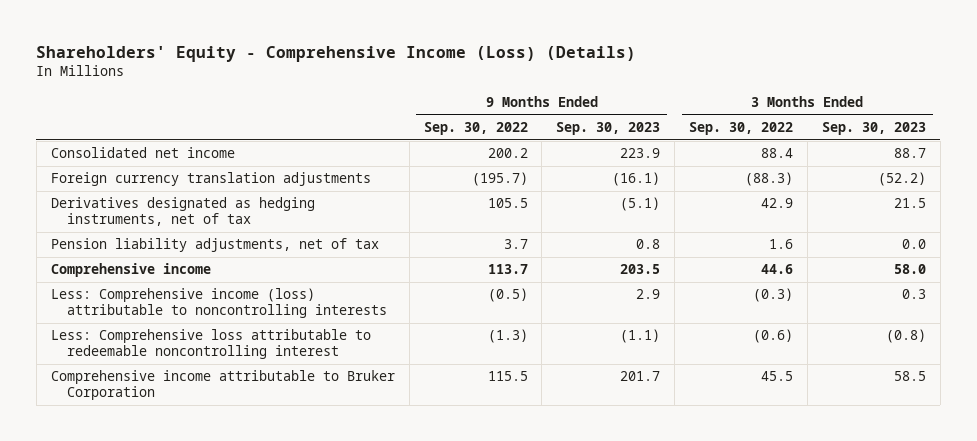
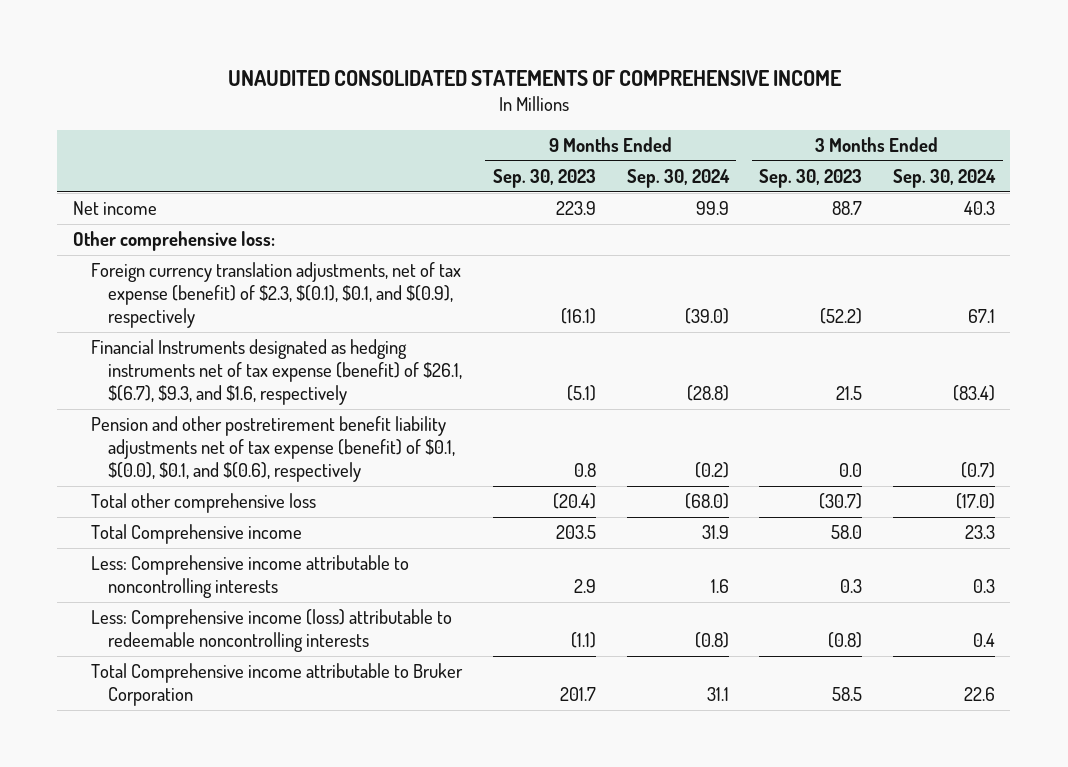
[36,45,637,62] Shareholders' Equity - Comprehensive Income (Loss) (Details) -> [227,70,842,87] UNAUDITED CONSOLIDATED STATEMENTS OF COMPREHENSIVE INCOME
[423,122,528,136] Sep. 30, 2022 -> none
[689,122,794,136] Sep. 30, 2022 -> none
none -> [626,169,730,189] Sep. 30, 2024
none -> [893,169,997,189] Sep. 30, 2024
[50,147,235,159] Consolidated net income -> [72,201,157,216] Net income
none -> [72,231,275,252] Other comprehensive loss:
[50,172,371,187] Foreign currency translation adjustments -> [90,262,461,329] Foreign currency translation adjustments, net of tax expense (benefit) of $2.3, $(0.1), $0.1, and $(0.9), respectively
[50,197,315,227] Derivatives designated as hedging instruments, net of tax -> [90,339,463,406] Financial Instruments designated as hedging instruments net of tax expense (benefit) of $26.1, $(6.7), $9.3, and $1.6, respectively
[50,238,379,253] Pension liability adjustments, net of tax -> [90,416,456,483] Pension and other postretirement benefit liability adjustments net of tax expense (benefit) of $0.1, $(0.0), $0.1, and $(0.6), respectively
none -> [90,493,316,514] Total other comprehensive loss
[50,263,211,278] Comprehensive income -> [90,524,302,545] Total Comprehensive income
[50,288,387,319] Less: Comprehensive income (loss) attributable to noncontrolling interests -> [90,555,409,599] Less: Comprehensive income attributable to noncontrolling interests
[50,329,371,360] Less: Comprehensive loss attributable to redeemable noncontrolling interest -> [90,609,452,653] Less: Comprehensive income (loss) attributable to redeemable noncontrolling interests
[50,370,395,401] Comprehensive income attributable to Bruker Corporation -> [90,663,463,707] Total Comprehensive income attributable to Bruker Corporation

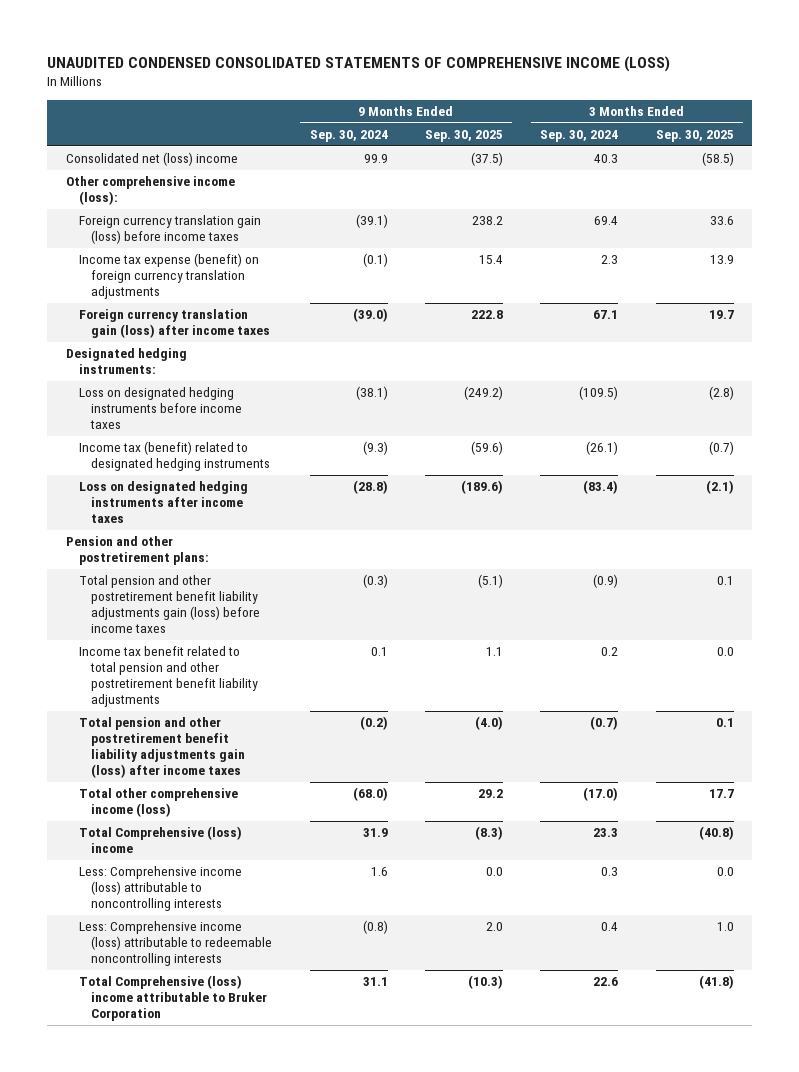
[227,70,842,87] UNAUDITED CONSOLIDATED STATEMENTS OF COMPREHENSIVE INCOME -> [47,56,671,73] UNAUDITED CONDENSED CONSOLIDATED STATEMENTS OF COMPREHENSIVE INCOME (LOSS)
[493,169,597,189] Sep. 30, 2023 -> none
[759,169,863,189] Sep. 30, 2023 -> none
none -> [425,129,504,142] Sep. 30, 2025
none -> [655,129,734,142] Sep. 30, 2025
[72,201,157,216] Net income -> [65,152,238,167] Consolidated net (loss) income
[72,231,275,252] Other comprehensive loss: -> [65,176,235,206] Other comprehensive income (loss):
none -> [78,215,261,245] Foreign currency translation gain (loss) before income taxes
none -> [78,253,259,300] Income tax expense (benefit) on foreign currency translation adjustments
[90,262,461,329] Foreign currency translation adjustments, net of tax expense (benefit) of $2.3, $(0.1), $0.1, and $(0.9), respectively -> [78,309,271,339] Foreign currency translation gain (loss) after income taxes
none -> [65,348,187,375] Designated hedging instruments:
none -> [78,387,243,430] Loss on designated hedging instruments before income taxes
none -> [78,441,271,472] Income tax (benefit) related to designated hedging instruments
[90,339,463,406] Financial Instruments designated as hedging instruments net of tax expense (benefit) of $26.1, $(6.7), $9.3, and $1.6, respectively -> [78,481,248,524] Loss on designated hedging instruments after income taxes
none -> [65,536,209,566] Pension and other postretirement plans:
none -> [78,575,261,634] Total pension and other postretirement benefit liability adjustments gain (loss) before income taxes
none -> [78,646,259,708] Income tax benefit related to total pension and other postretirement benefit liability adjustments
[90,416,456,483] Pension and other postretirement benefit liability adjustments net of tax expense (benefit) of $0.1, $(0.0), $0.1, and $(0.6), respectively -> [78,717,246,779] Total pension and other postretirement benefit liability adjustments gain (loss) after income taxes
[90,493,316,514] Total other comprehensive loss -> [78,788,238,818] Total other comprehensive income (loss)
[90,524,302,545] Total Comprehensive income -> [78,826,242,854] Total Comprehensive (loss) income
[90,555,409,599] Less: Comprehensive income attributable to noncontrolling interests -> [78,866,242,912] Less: Comprehensive income (loss) attributable to noncontrolling interests
[90,663,463,707] Total Comprehensive income attributable to Bruker Corporation -> [78,975,268,1022] Total Comprehensive (loss) income attributable to Bruker Corporation

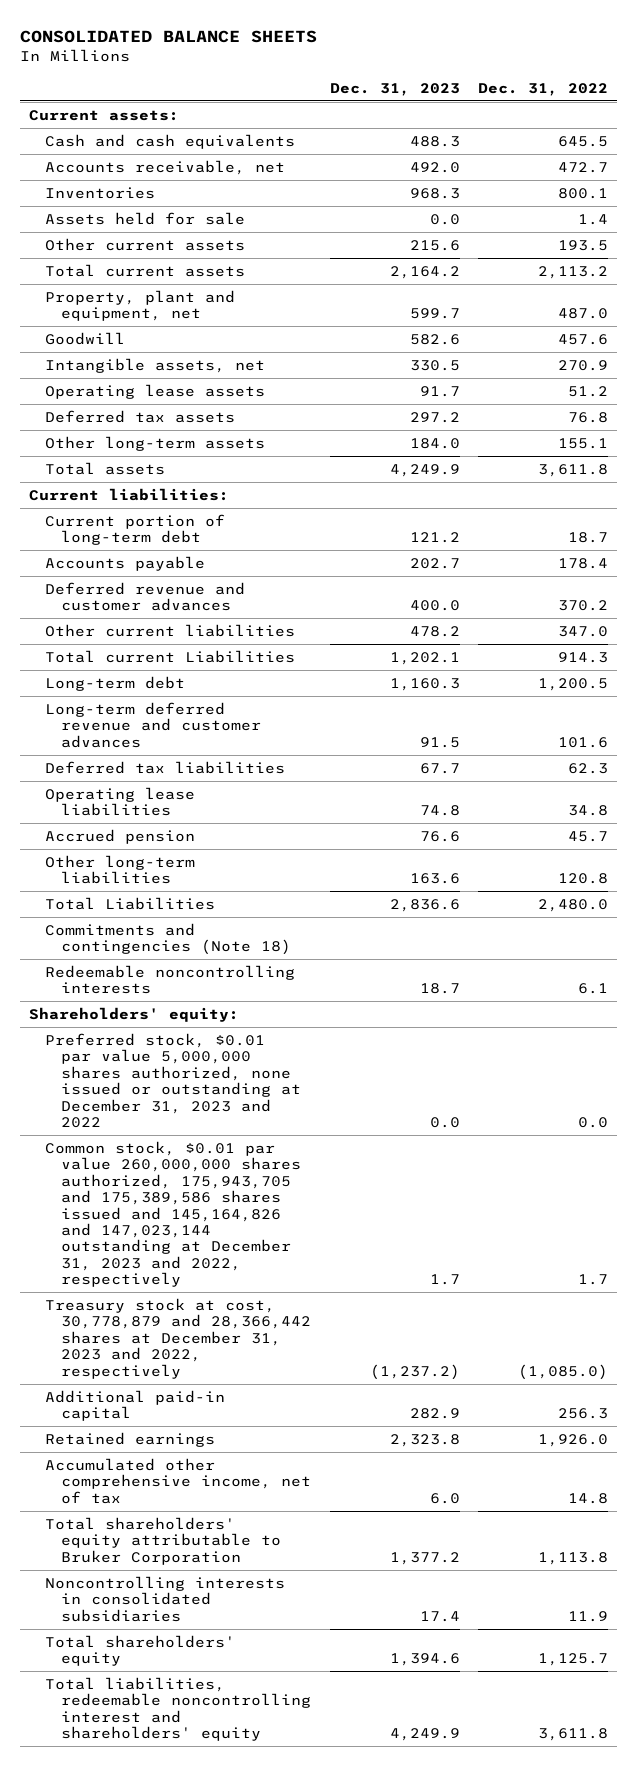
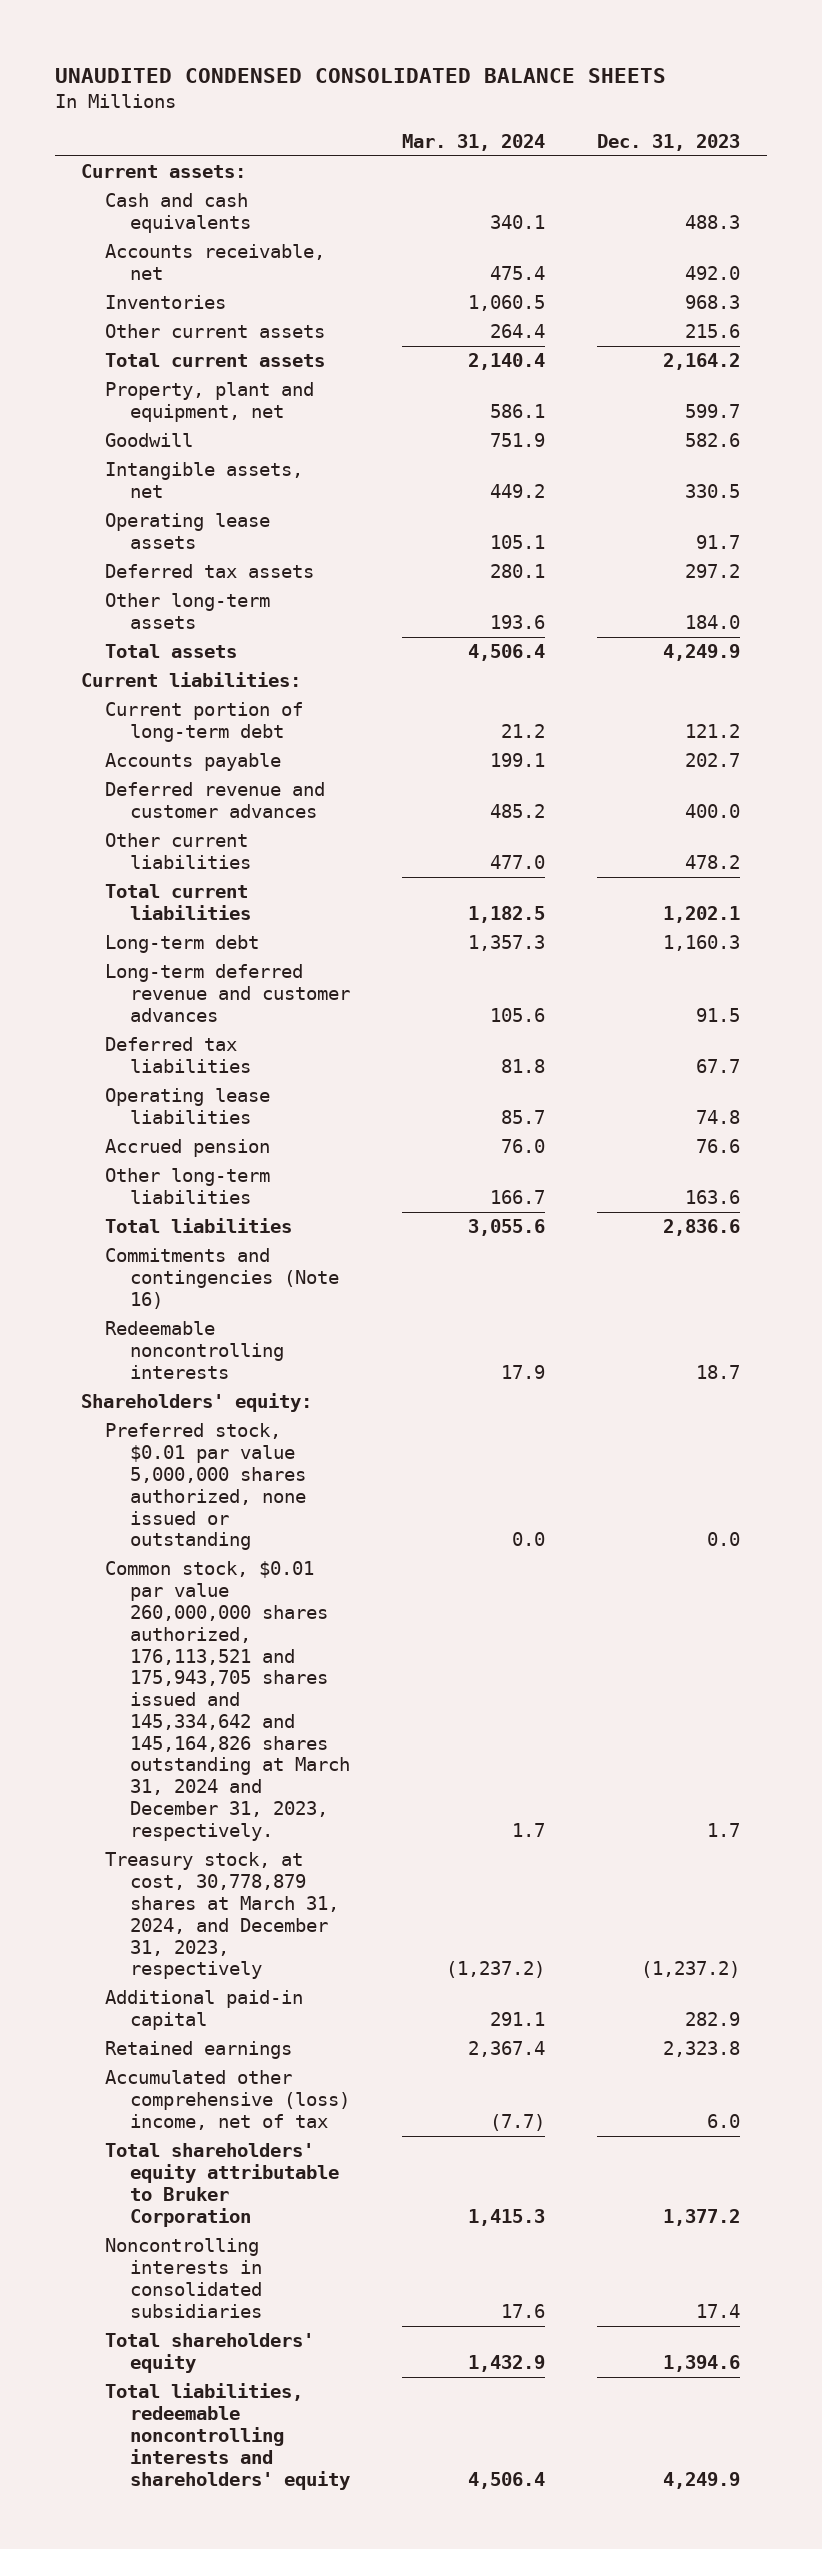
[19,29,317,43] CONSOLIDATED BALANCE SHEETS -> [55,68,667,84] UNAUDITED CONDENSED CONSOLIDATED BALANCE SHEETS
[477,82,608,96] Dec. 31, 2022 -> none
none -> [401,133,545,151] Mar. 31, 2024
[45,211,246,225] Assets held for sale -> none
[45,649,296,663] Total current Liabilities -> [105,884,251,921] Total current liabilities
[45,896,216,910] Total Liabilities -> [105,1218,293,1234] Total liabilities
[45,922,292,956] Commitments and contingencies (Note 18) -> [105,1248,339,1309] Commitments and contingencies (Note 16)
[45,1032,302,1129] Preferred stock, $0.01 par value 5,000,000 shares authorized, none issued or outstanding at December 31, 2023 and 2022 -> [105,1423,306,1551] Preferred stock, $0.01 par value 5,000,000 shares authorized, none issued or outstanding
[45,1140,302,1288] Common stock, $0.01 par value 260,000,000 shares authorized, 175,943,705 and 175,389,586 shares issued and 145,164,826 and 147,023,144 outstanding at December 31, 2023 and 2022, respectively -> [105,1561,350,1841] Common stock, $0.01 par value 260,000,000 shares authorized, 176,113,521 and 175,943,705 shares issued and 145,334,642 and 145,164,826 shares outstanding at March 31, 2024 and December 31, 2023, respectively.
[45,1297,312,1379] Treasury stock at cost, 30,778,879 and 28,366,442 shares at December 31, 2023 and 2022, respectively -> [105,1852,339,1980] Treasury stock, at cost, 30,778,879 shares at March 31, 2024, and December 31, 2023, respectively
[45,1457,312,1504] Accumulated other comprehensive income, net of tax -> [105,2070,350,2130] Accumulated other comprehensive (loss) income, net of tax
[45,1676,312,1742] Total liabilities, redeemable noncontrolling interest and shareholders' equity -> [105,2383,350,2490] Total liabilities, redeemable noncontrolling interests and shareholders' equity

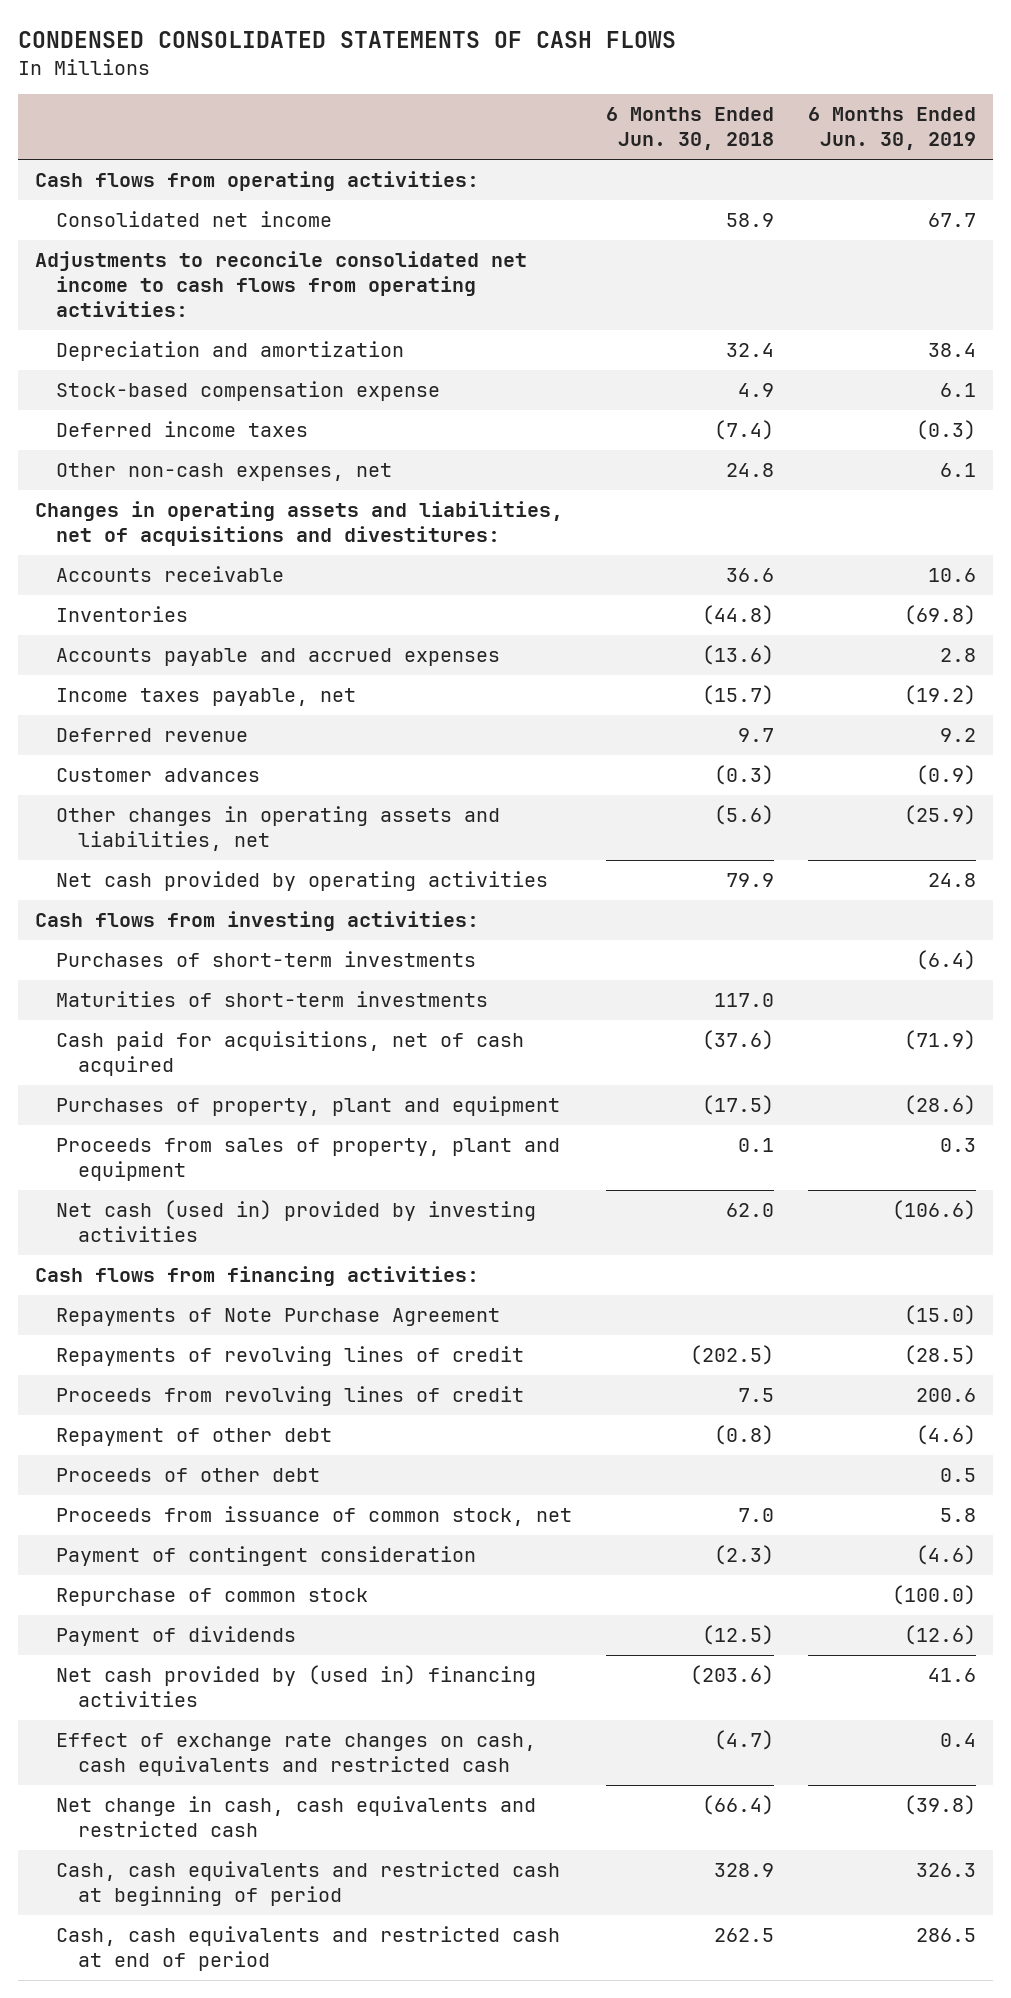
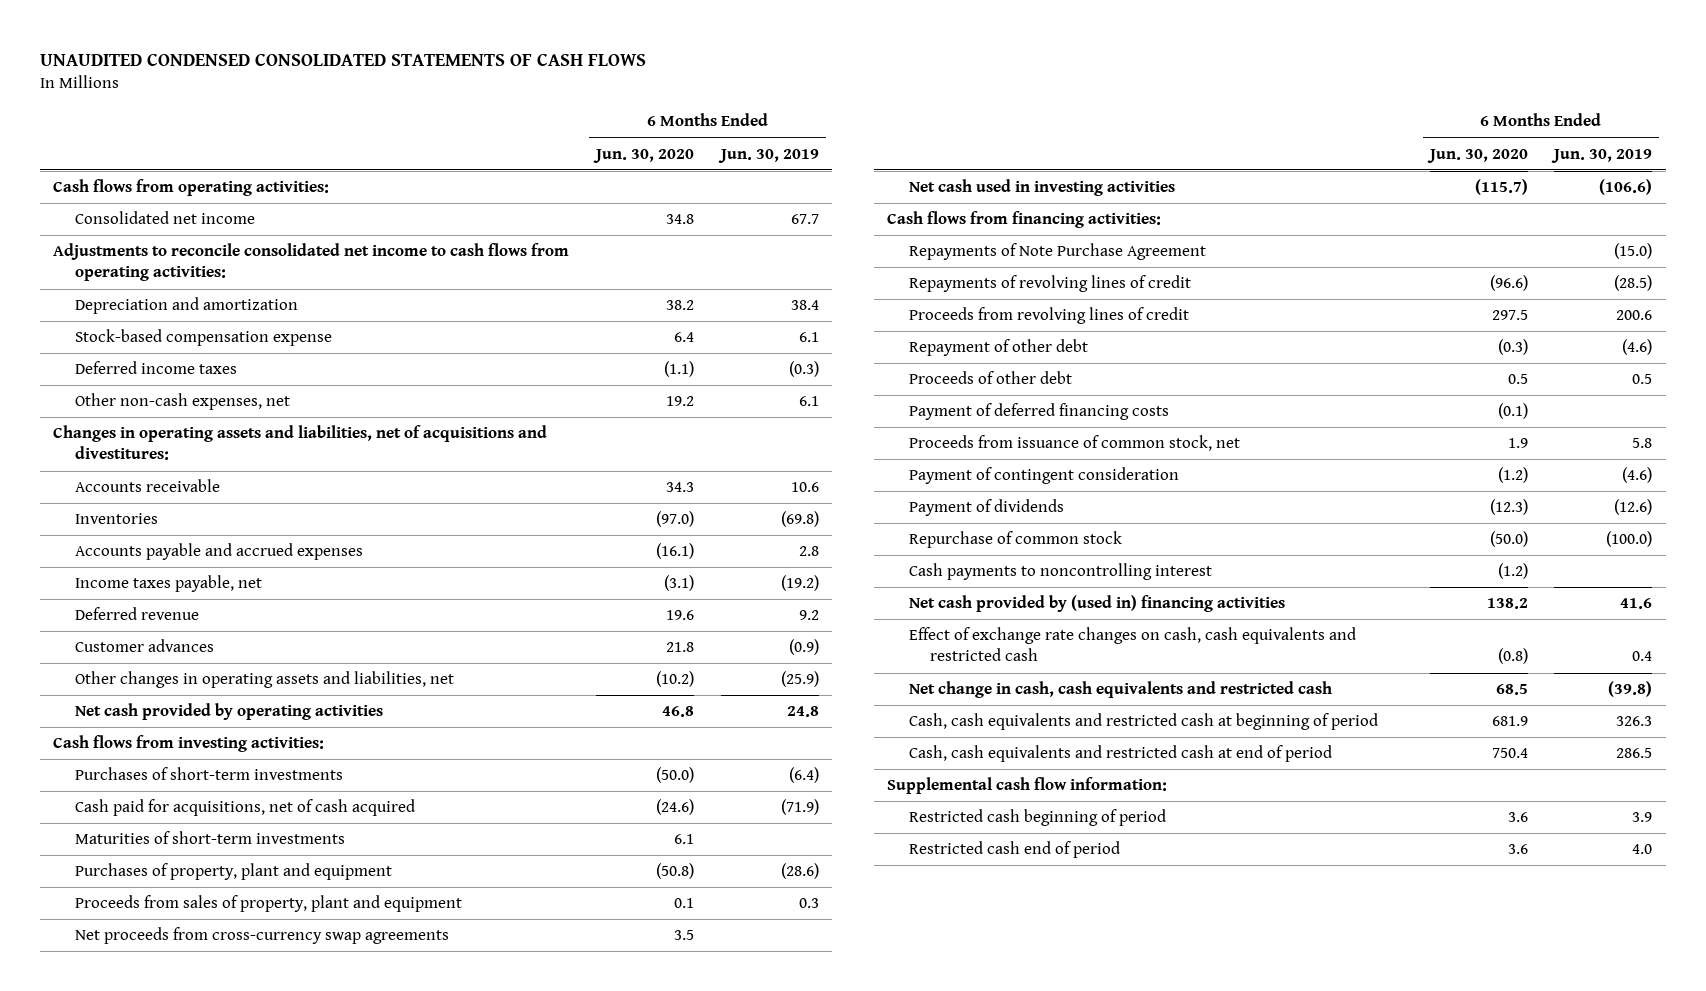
[17,31,676,49] CONDENSED CONSOLIDATED STATEMENTS OF CASH FLOWS -> [40,52,647,66] UNAUDITED CONDENSED CONSOLIDATED STATEMENTS OF CASH FLOWS
[606,107,775,151] 6 Months Ended Jun. 30, 2018 -> none
none -> [593,148,695,163] Jun. 30, 2020
[56,990,489,1007] Maturities of short-term investments -> [75,831,346,845] Maturities of short-term investments
none -> [75,927,450,945] Net proceeds from cross-currency swap agreements
[56,1199,537,1243] Net cash (used in) provided by investing activities -> [908,179,1175,197] Net cash used in investing activities
none -> [908,403,1169,421] Payment of deferred financing costs
[56,1587,369,1606] Repurchase of common stock -> [908,531,1122,549] Repurchase of common stock
none -> [908,563,1212,581] Cash payments to noncontrolling interest
none -> [887,777,1168,795] Supplemental cash flow information:
none -> [908,809,1166,827] Restricted cash beginning of period
none -> [908,841,1120,859] Restricted cash end of period

